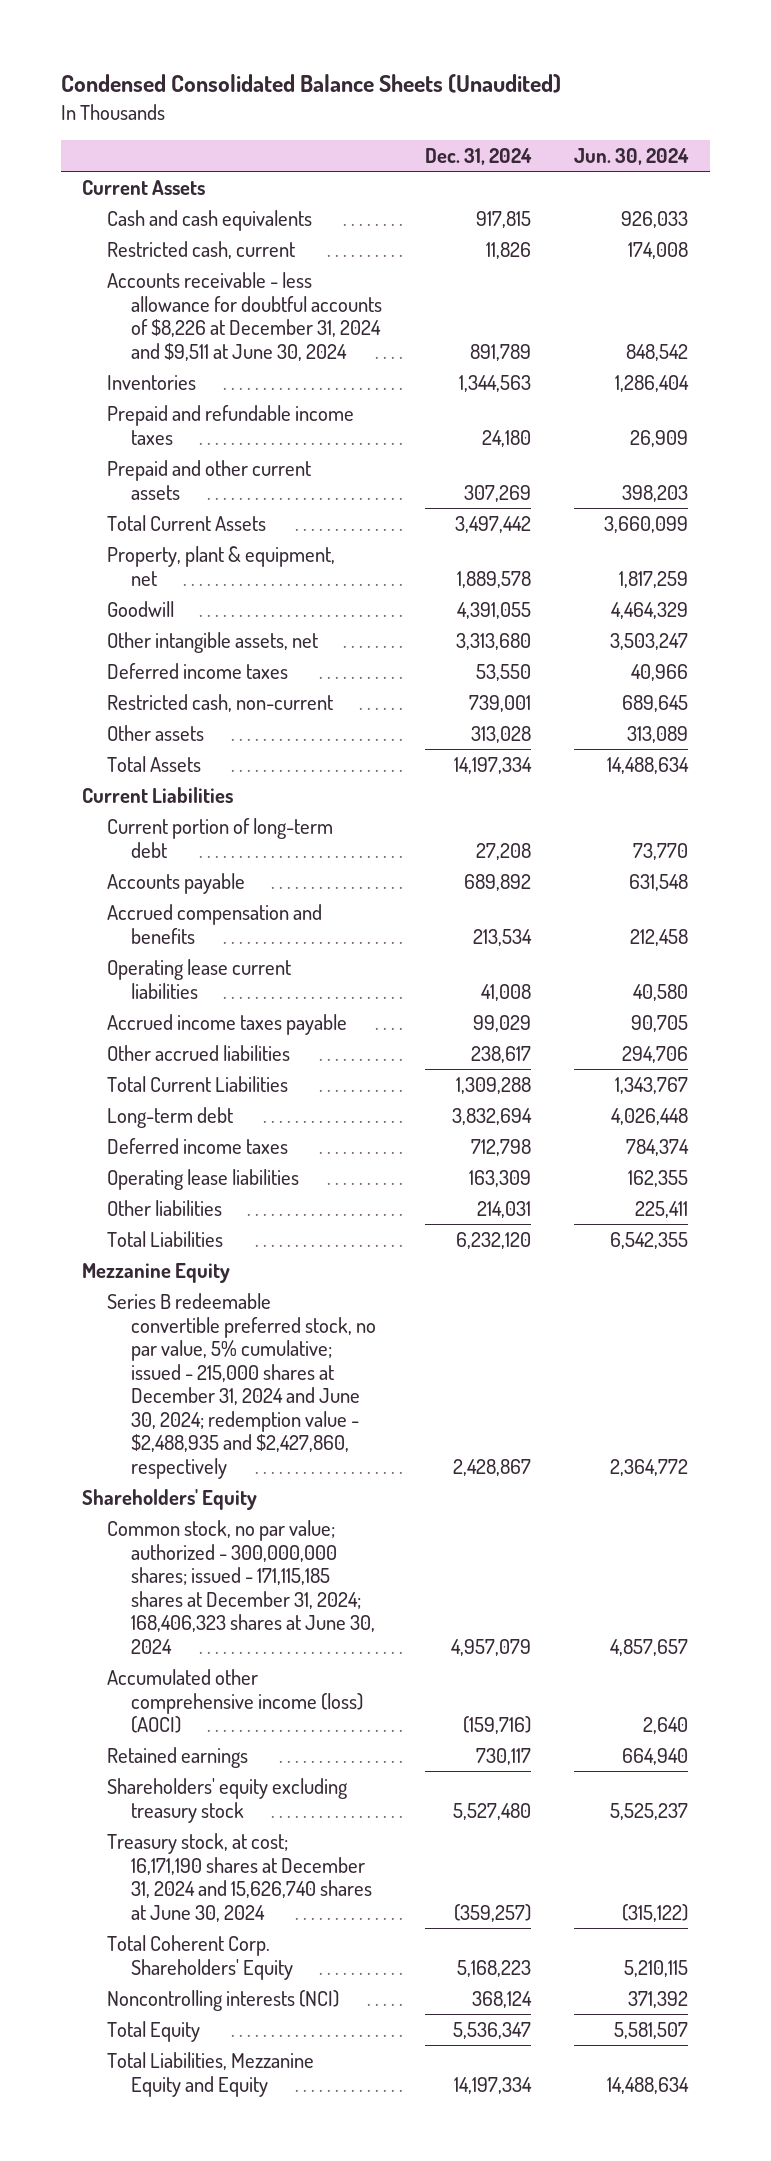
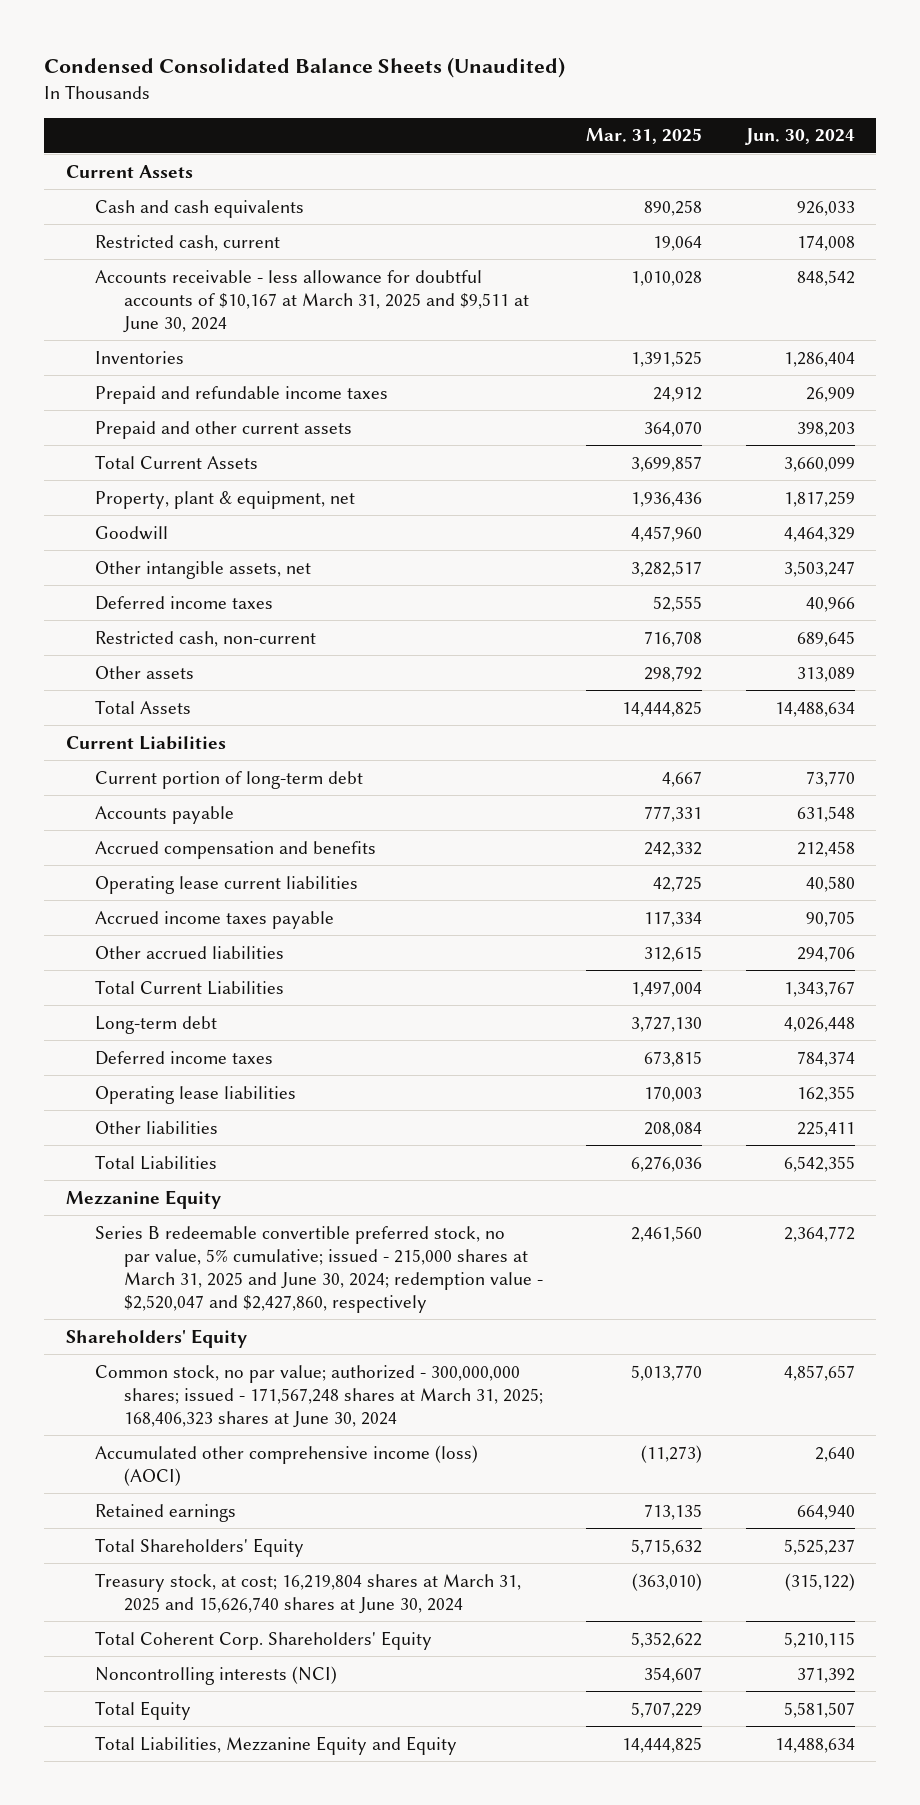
[425,148,533,166] Dec. 31, 2024 -> none
none -> [586,128,703,145] Mar. 31, 2025
[106,272,382,361] Accounts receivable - less allowance for doubtful accounts of $8,226 at December 31, 2024 and $9,511 at June 30, 2024 -> [94,269,529,333] Accounts receivable - less allowance for doubtful accounts of $10,167 at March 31, 2025 and $9,511 at June 30, 2024
[106,1293,376,1479] Series B redeemable convertible preferred stock, no par value, 5% cumulative; issued - 215,000 shares at December 31, 2024 and June 30, 2024; redemption value - $2,488,935 and $2,427,860, respectively -> [94,1225,543,1313] Series B redeemable convertible preferred stock, no par value, 5% cumulative; issued - 215,000 shares at March 31, 2025 and June 30, 2024; redemption value - $2,520,047 and $2,427,860, respectively
[106,1520,375,1654] Common stock, no par value; authorized - 300,000,000 shares; issued - 171,115,185 shares at December 31, 2024; 168,406,323 shares at June 30, 2024 -> [94,1364,543,1428] Common stock, no par value; authorized - 300,000,000 shares; issued - 171,567,248 shares at March 31, 2025; 168,406,323 shares at June 30, 2024
[106,1778,348,1823] Shareholders' equity excluding treasury stock -> [94,1537,304,1557] Total Shareholders' Equity
[106,1833,372,1922] Treasury stock, at cost; 16,171,190 shares at December 31, 2024 and 15,626,740 shares at June 30, 2024 -> [94,1572,521,1614] Treasury stock, at cost; 16,219,804 shares at March 31, 2025 and 15,626,740 shares at June 30, 2024

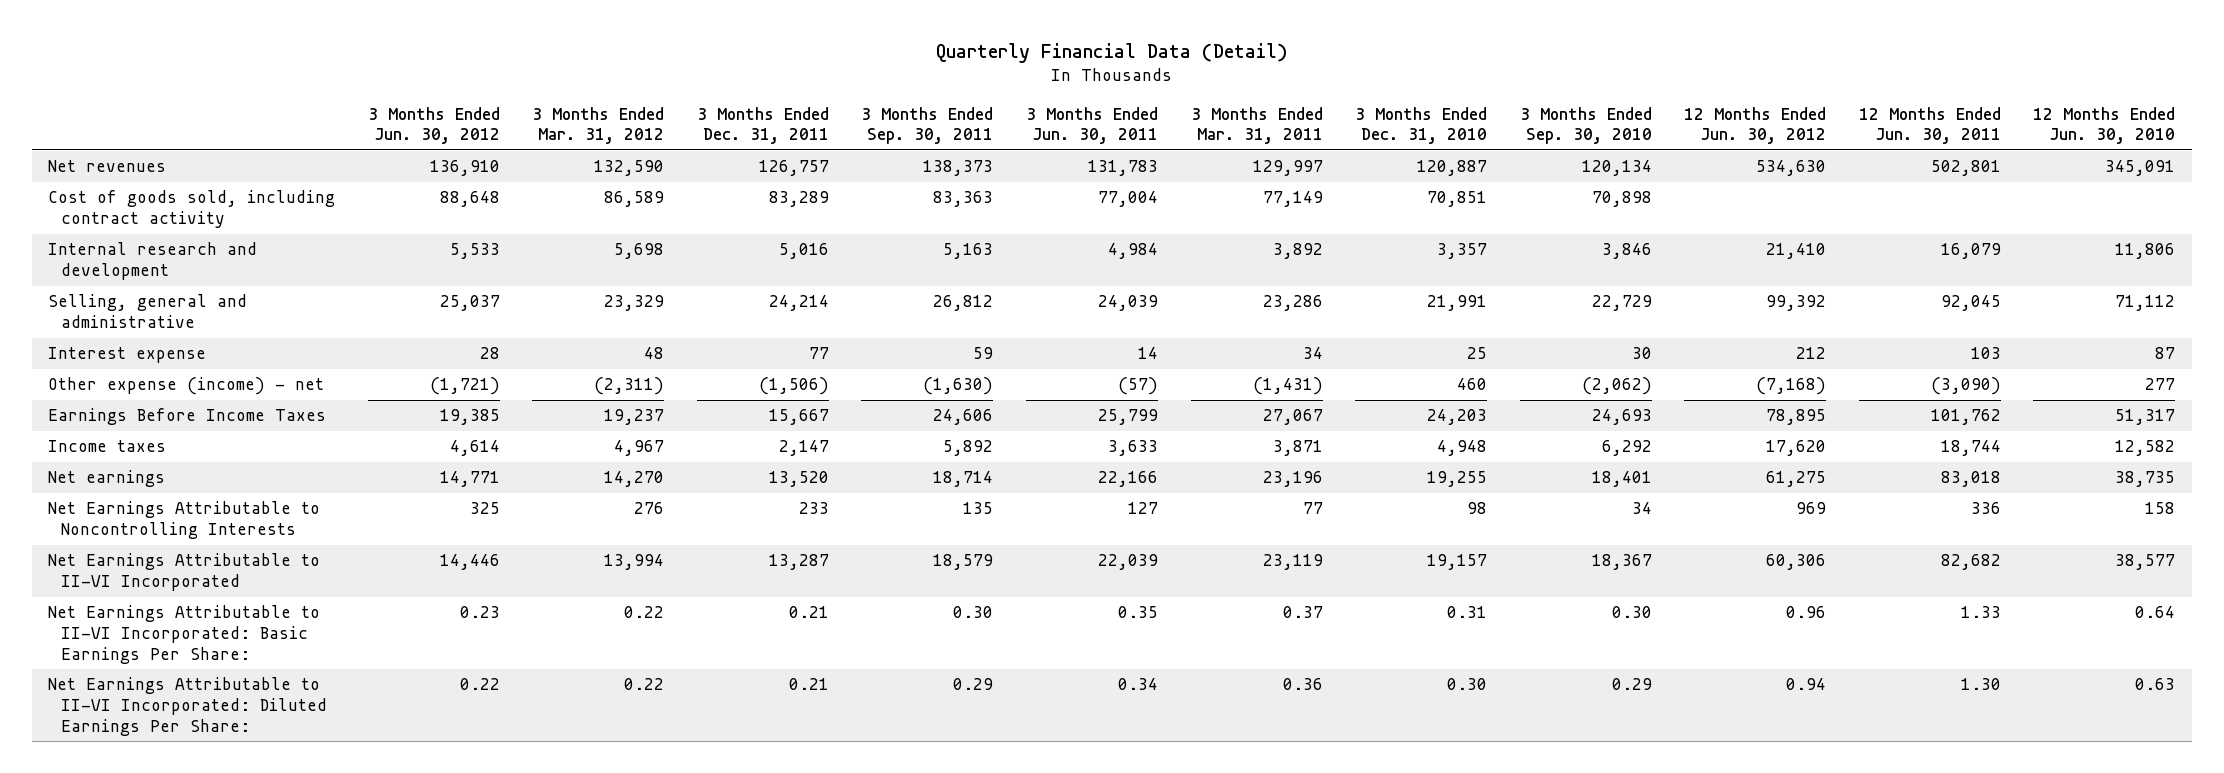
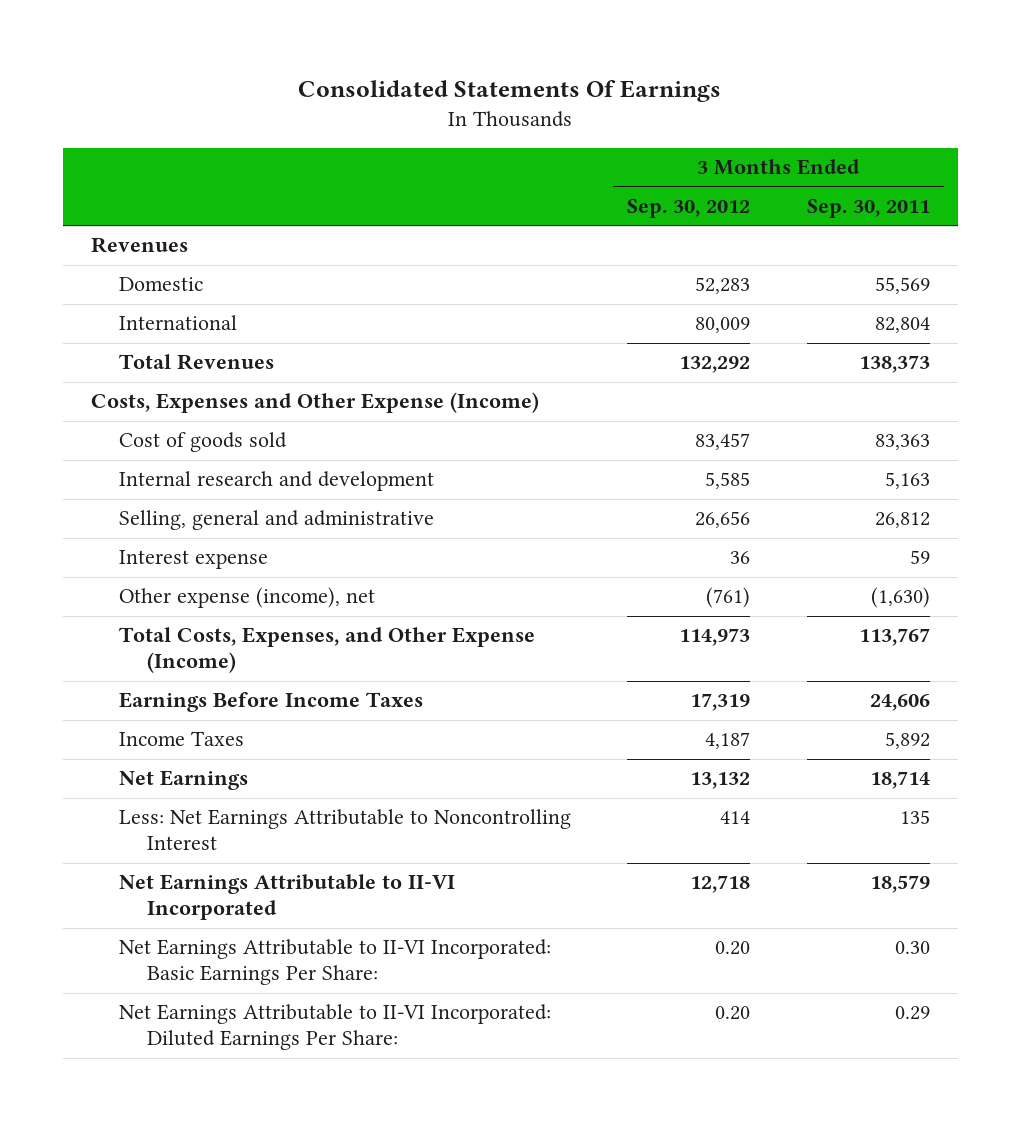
[935,43,1288,64] Quarterly Financial Data (Detail) -> [298,79,722,102] Consolidated Statements Of Earnings
[367,106,500,145] 3 Months Ended Jun. 30, 2012 -> none
[532,106,665,145] 3 Months Ended Mar. 31, 2012 -> none
[696,106,829,145] 3 Months Ended Dec. 31, 2011 -> none
[1026,106,1159,145] 3 Months Ended Jun. 30, 2011 -> none
[1190,106,1323,145] 3 Months Ended Mar. 31, 2011 -> none
[1355,106,1488,145] 3 Months Ended Dec. 31, 2010 -> none
[1519,106,1652,145] 3 Months Ended Sep. 30, 2010 -> none
[1684,106,1827,145] 12 Months Ended Jun. 30, 2012 -> none
[1858,106,2001,145] 12 Months Ended Jun. 30, 2011 -> none
[2033,106,2176,145] 12 Months Ended Jun. 30, 2010 -> none
none -> [627,199,751,219] Sep. 30, 2012
none -> [90,237,188,254] Revenues
none -> [118,277,203,292] Domestic
none -> [118,315,237,331] International
[48,160,167,173] Net revenues -> [118,354,274,371] Total Revenues
none -> [90,392,539,414] Costs, Expenses and Other Expense (Income)
[48,190,336,229] Cost of goods sold, including contract activity -> [118,432,287,453] Cost of goods sold
[48,377,325,396] Other expense (income) - net -> [118,587,375,609] Other expense (income), net
none -> [118,627,535,674] Total Costs, Expenses, and Other Expense (Income)
[48,440,167,453] Income taxes -> [118,731,244,747] Income Taxes
[48,470,166,488] Net earnings -> [118,770,248,791] Net Earnings
[48,501,321,540] Net Earnings Attributable to Noncontrolling Interests -> [118,809,571,851] Less: Net Earnings Attributable to Noncontrolling Interest

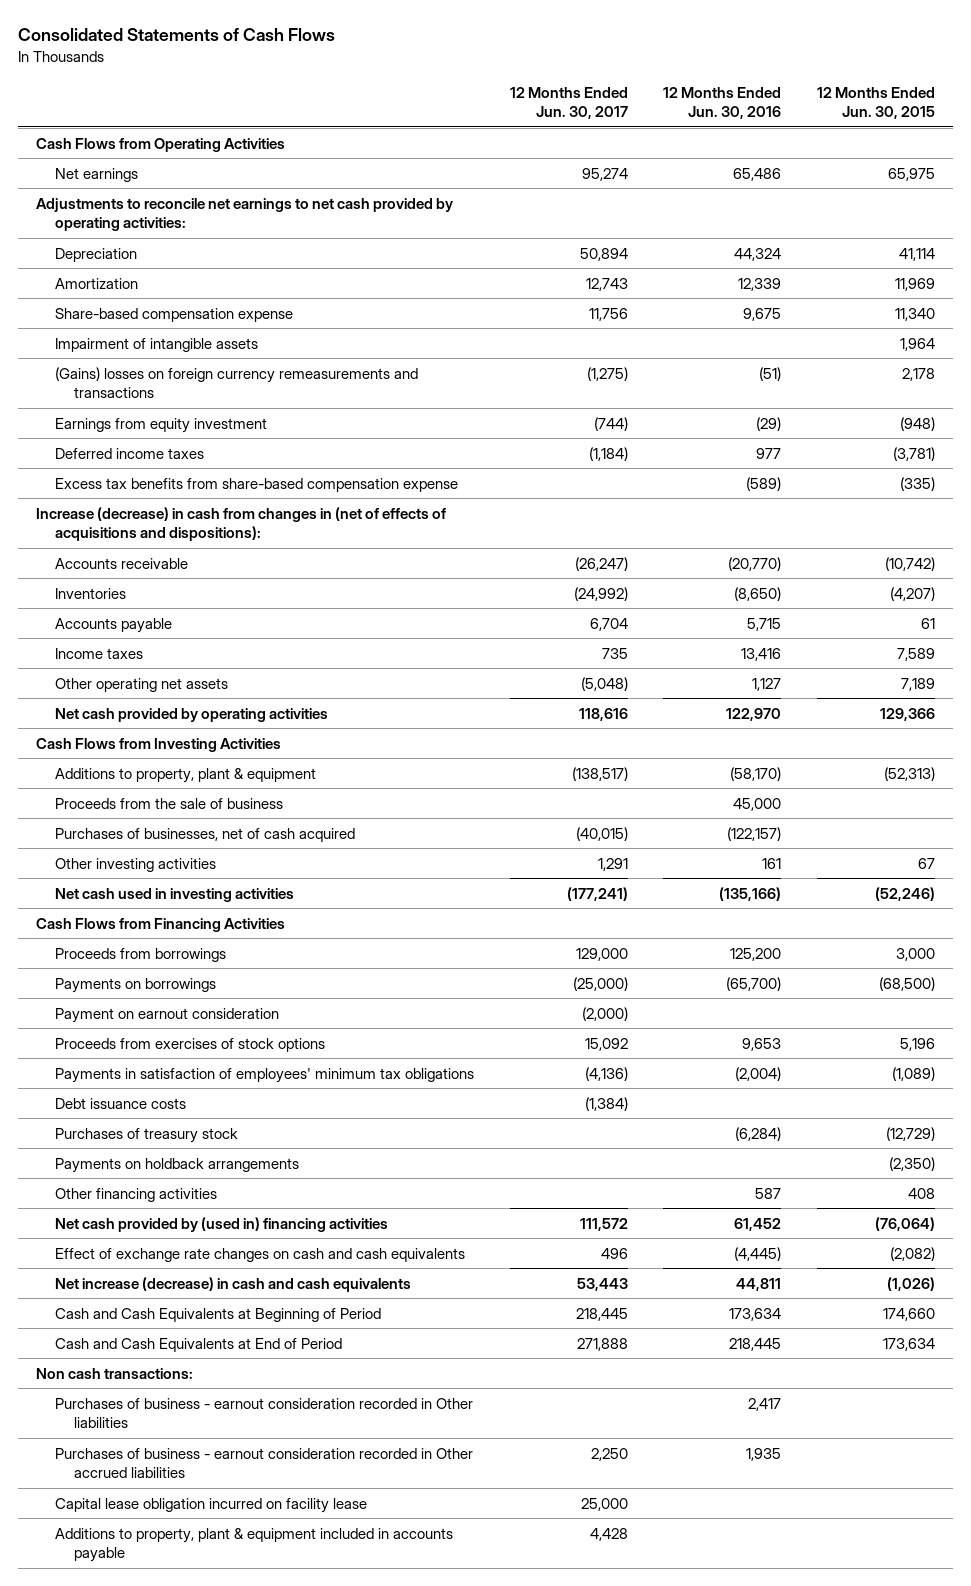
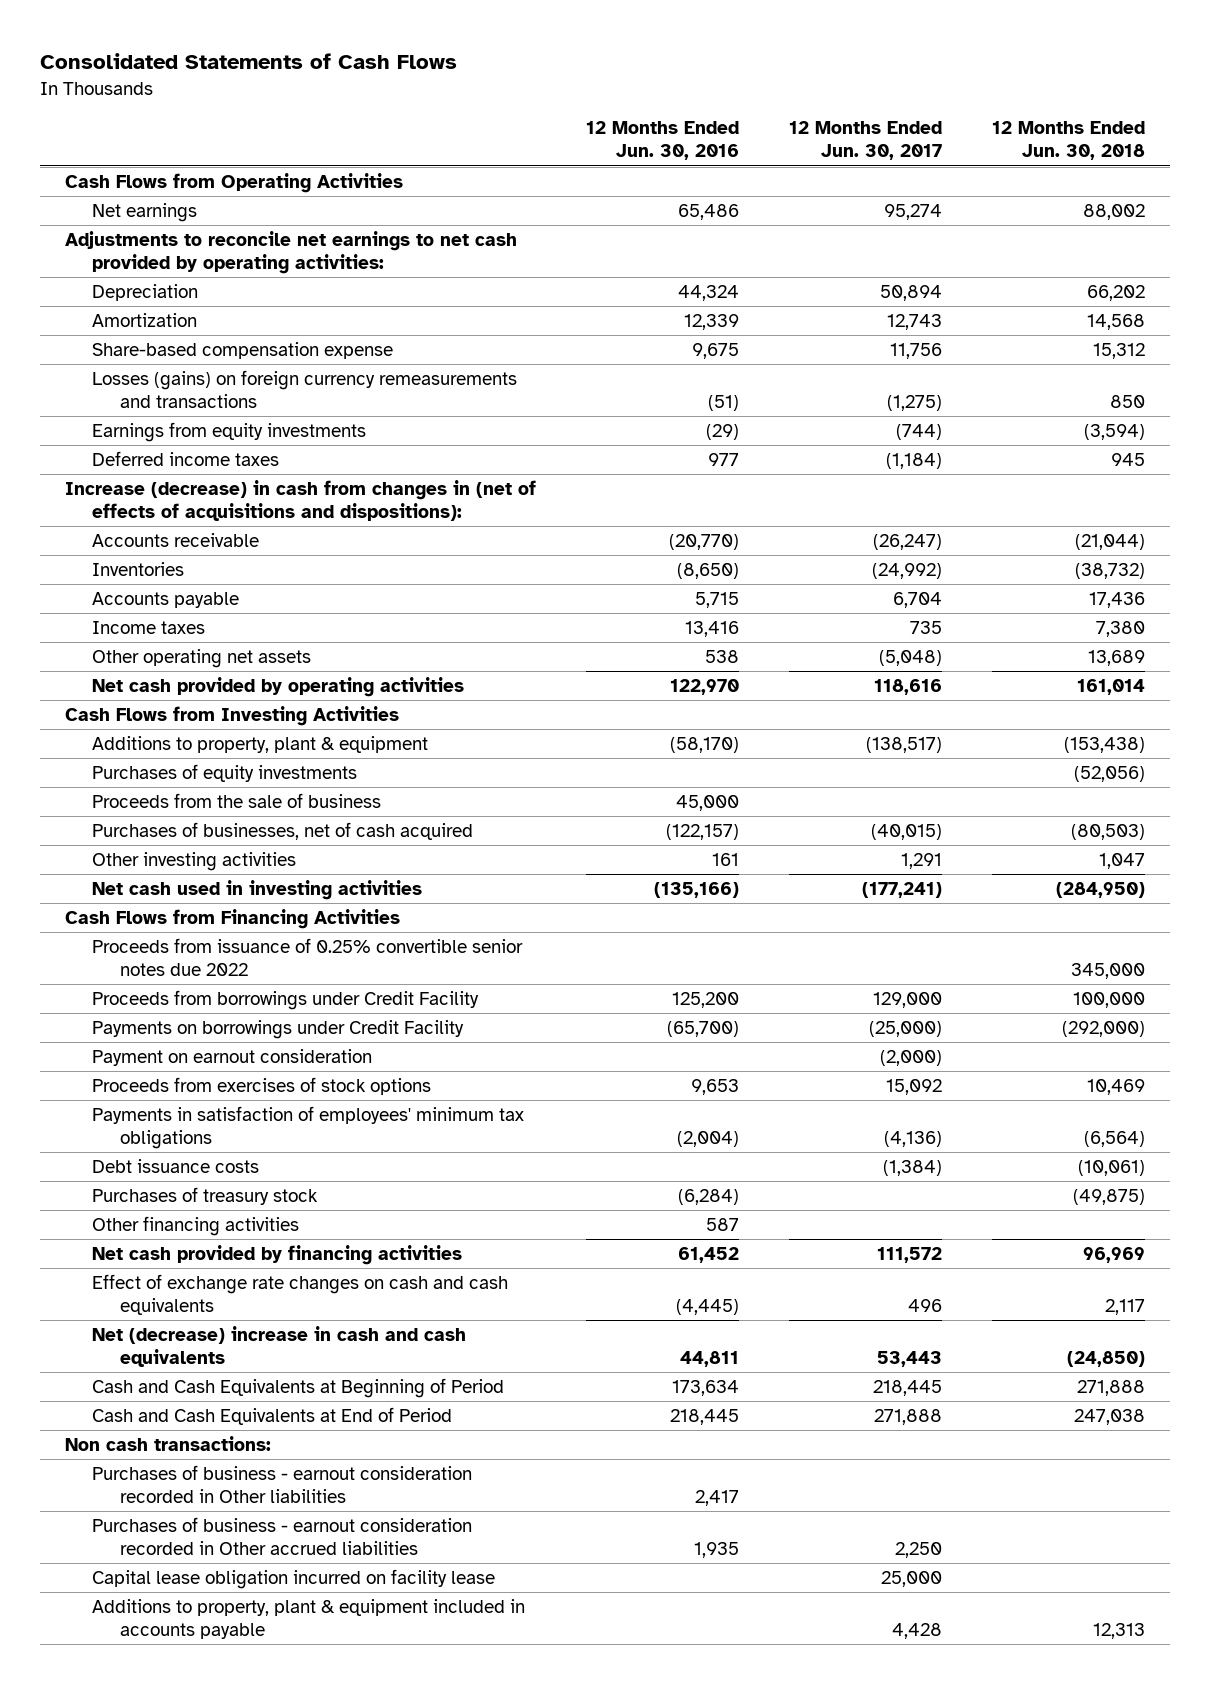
[817,86,936,120] 12 Months Ended Jun. 30, 2015 -> none
none -> [991,121,1145,161] 12 Months Ended Jun. 30, 2018
[54,337,258,352] Impairment of intangible assets -> none
[54,366,418,399] (Gains) losses on foreign currency remeasurements and transactions -> [92,370,518,409] Losses (gains) on foreign currency remeasurements and transactions
[54,417,267,433] Earnings from equity investment -> [92,422,367,443] Earnings from equity investments
[54,477,458,492] Excess tax benefits from share-based compensation expense -> none
[752,677,782,691] 1,127 -> [704,650,739,664] 538
none -> [92,764,358,783] Purchases of equity investments
none -> [92,938,524,977] Proceeds from issuance of 0.25% convertible senior notes due 2022
[54,947,226,962] Proceeds from borrowings -> [92,990,480,1011] Proceeds from borrowings under Credit Facility
[54,977,216,993] Payments on borrowings -> [92,1020,465,1040] Payments on borrowings under Credit Facility
[54,1157,299,1173] Payments on holdback arrangements -> none
[54,1216,388,1232] Net cash provided by (used in) financing activities -> [92,1245,463,1266] Net cash provided by financing activities
[54,1276,411,1292] Net increase (decrease) in cash and cash equivalents -> [92,1326,467,1368] Net (decrease) increase in cash and cash equivalents

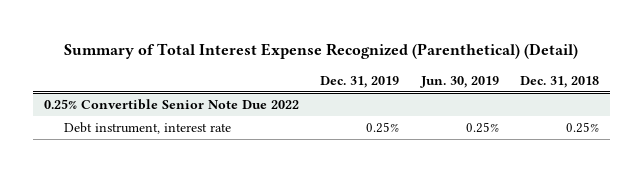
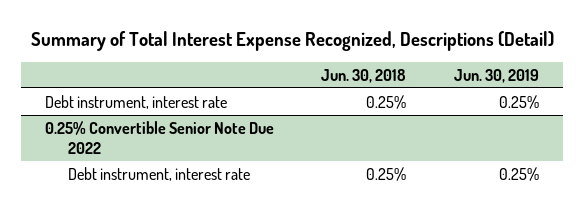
[64,42,579,59] Summary of Total Interest Expense Recognized (Parenthetical) (Detail) -> [30,30,554,51] Summary of Total Interest Expense Recognized, Descriptions (Detail)
[320,75,400,88] Dec. 31, 2019 -> none
[519,75,599,88] Dec. 31, 2018 -> none
none -> [321,68,407,83] Jun. 30, 2018
none -> [44,94,227,109] Debt instrument, interest rate

